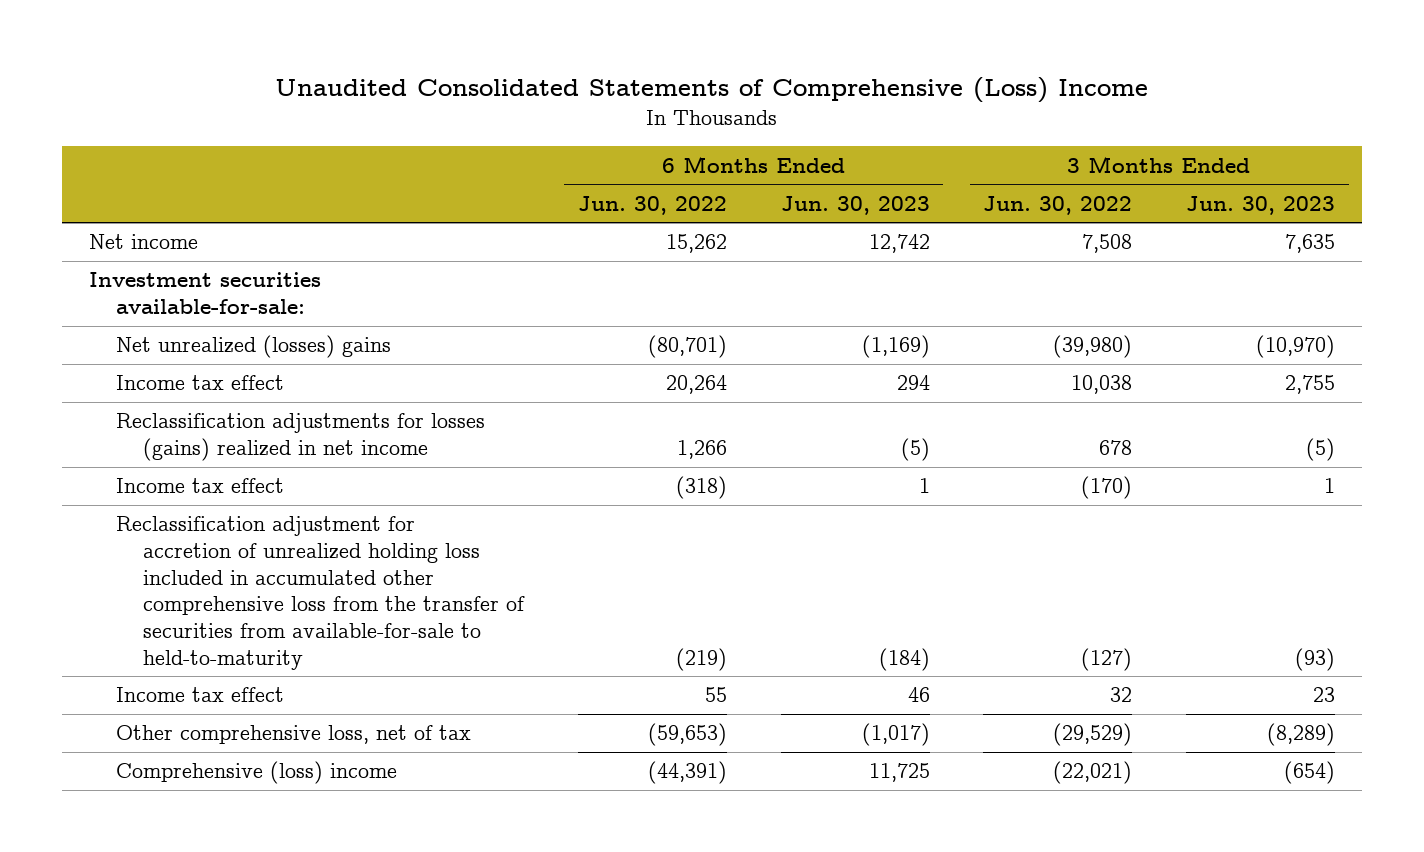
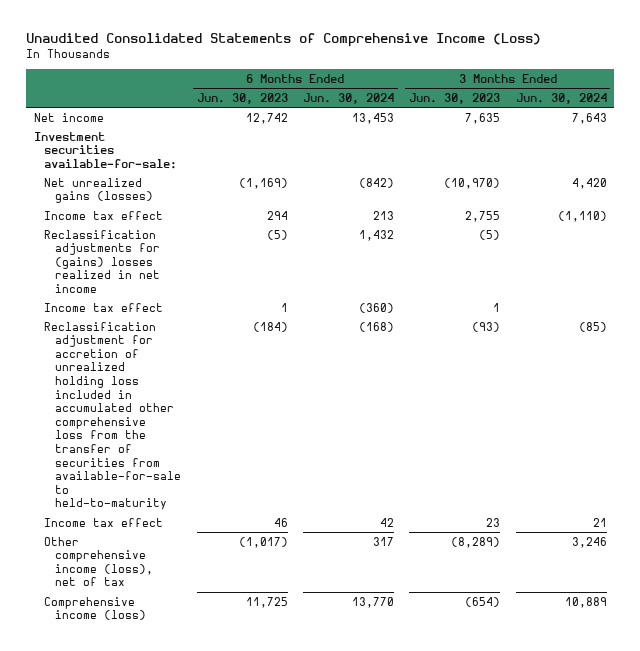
[275,76,1149,103] Unaudited Consolidated Statements of Comprehensive (Loss) Income -> [25,33,541,48] Unaudited Consolidated Statements of Comprehensive Income (Loss)
[577,195,727,215] Jun. 30, 2022 -> none
[983,195,1133,215] Jun. 30, 2022 -> none
none -> [302,92,394,104] Jun. 30, 2024
none -> [515,92,607,104] Jun. 30, 2024
[115,335,391,359] Net unrealized (losses) gains -> [44,177,154,204] Net unrealized gains (losses)
[115,413,485,462] Reclassification adjustments for losses (gains) realized in net income -> [44,229,161,294] Reclassification adjustments for (gains) losses realized in net income
[115,725,471,745] Other comprehensive loss, net of tax -> [44,536,154,587] Other comprehensive income (loss), net of tax
[115,761,397,785] Comprehensive (loss) income -> [44,596,147,621] Comprehensive income (loss)

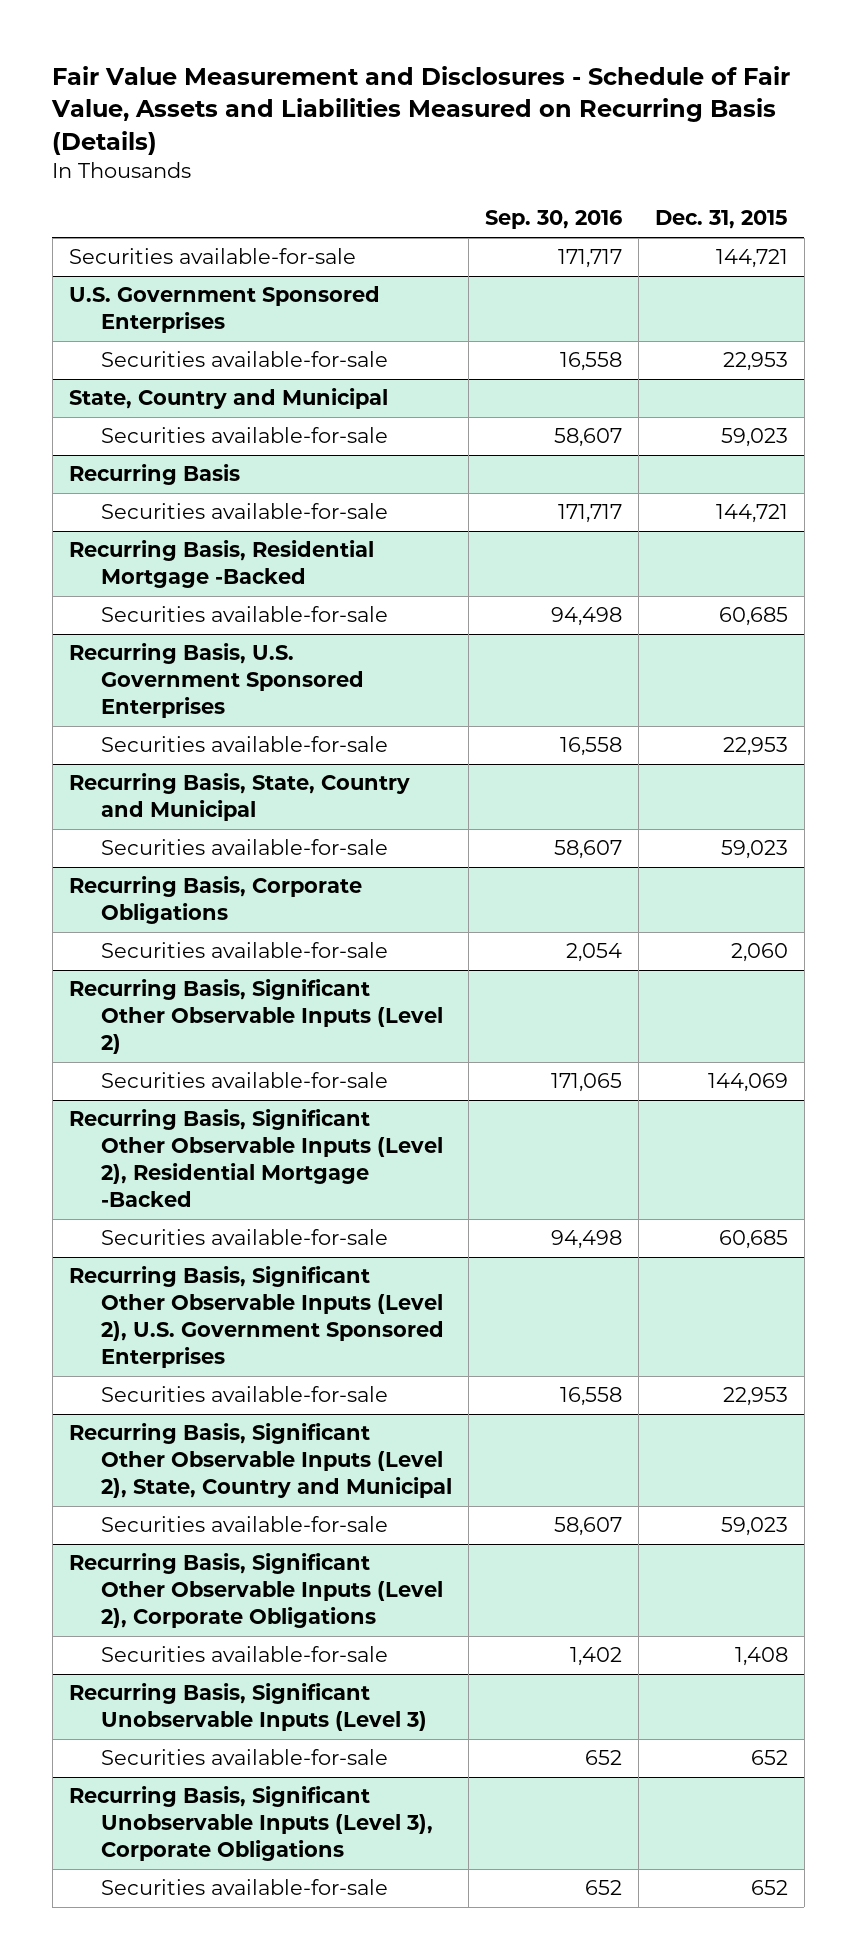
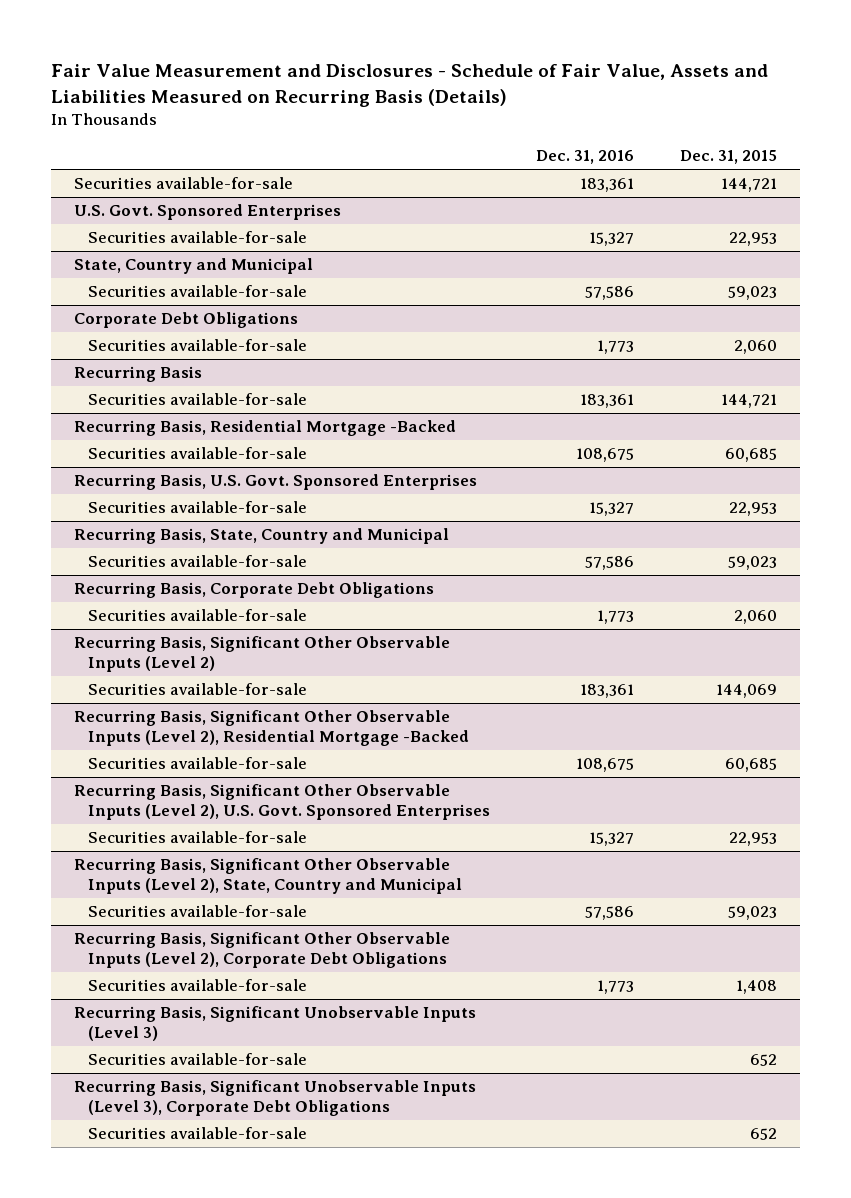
[485,210,623,230] Sep. 30, 2016 -> none
none -> [536,150,635,165] Dec. 31, 2016
[68,286,380,334] U.S. Government Sponsored Enterprises -> [74,204,342,221] U.S. Govt. Sponsored Enterprises
none -> [74,312,299,329] Corporate Debt Obligations
none -> [88,339,308,352] Securities available-for-sale
[68,643,365,719] Recurring Basis, U.S. Government Sponsored Enterprises -> [74,474,478,491] Recurring Basis, U.S. Govt. Sponsored Enterprises
[68,876,362,925] Recurring Basis, Corporate Obligations -> [74,582,435,599] Recurring Basis, Corporate Debt Obligations
[68,1266,445,1369] Recurring Basis, Significant Other Observable Inputs (Level 2), U.S. Government Sponsored Enterprises -> [74,784,491,820] Recurring Basis, Significant Other Observable Inputs (Level 2), U.S. Govt. Sponsored Enterprises
[68,1553,444,1629] Recurring Basis, Significant Other Observable Inputs (Level 2), Corporate Obligations -> [74,932,451,968] Recurring Basis, Significant Other Observable Inputs (Level 2), Corporate Debt Obligations
[68,1786,434,1862] Recurring Basis, Significant Unobservable Inputs (Level 3), Corporate Obligations -> [74,1080,477,1116] Recurring Basis, Significant Unobservable Inputs (Level 3), Corporate Debt Obligations

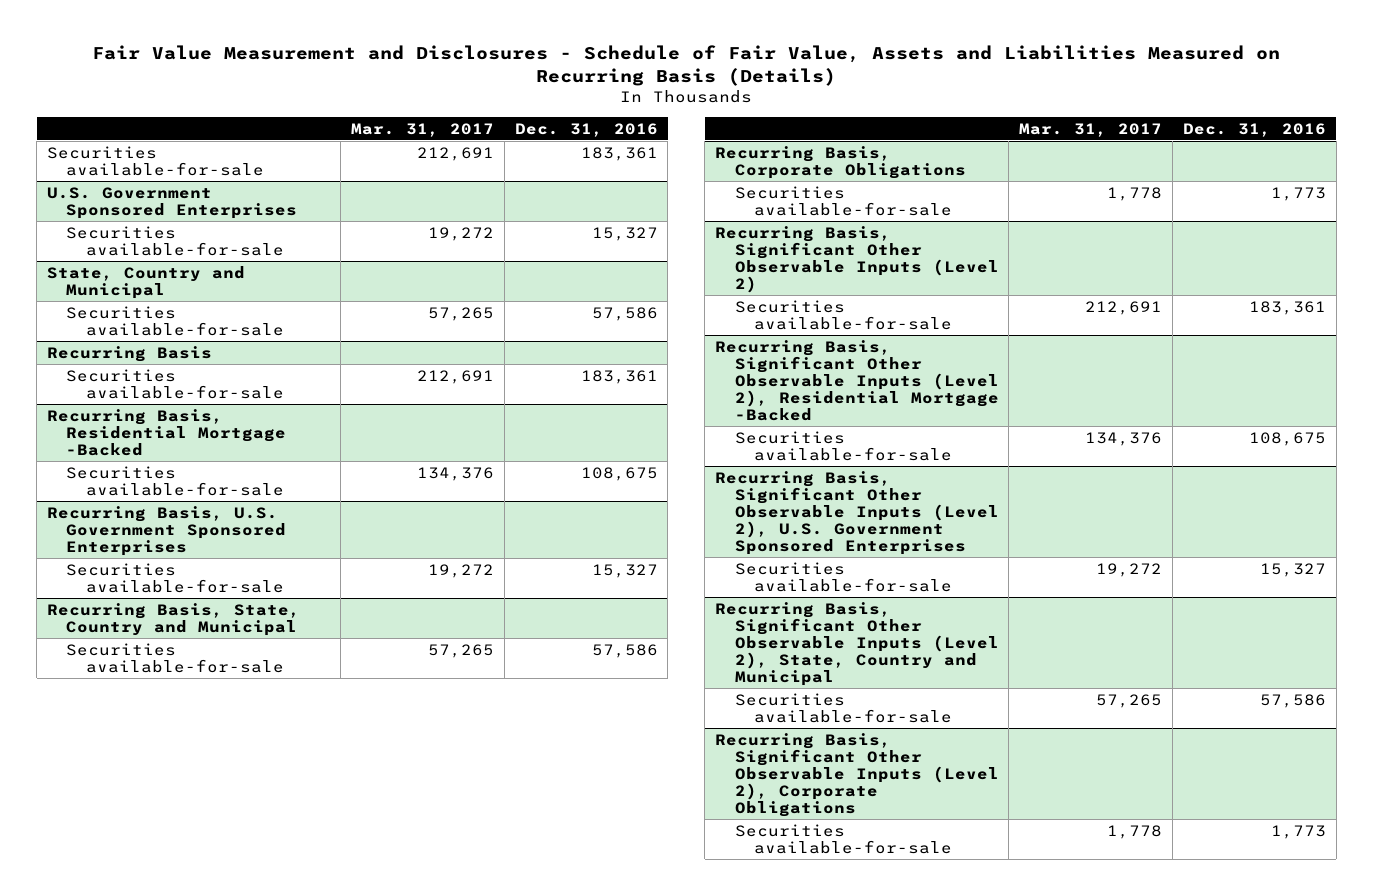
[680,150,778,165] Dec. 31, 2015 -> none
none -> [350,122,494,137] Mar. 31, 2017
[74,204,342,221] U.S. Govt. Sponsored Enterprises -> [46,186,298,219] U.S. Government Sponsored Enterprises
[74,312,299,329] Corporate Debt Obligations -> none
[88,339,308,352] Securities available-for-sale -> none
[74,474,478,491] Recurring Basis, U.S. Govt. Sponsored Enterprises -> [46,505,287,556] Recurring Basis, U.S. Government Sponsored Enterprises
[74,582,435,599] Recurring Basis, Corporate Debt Obligations -> [715,145,966,179] Recurring Basis, Corporate Obligations
[74,784,491,820] Recurring Basis, Significant Other Observable Inputs (Level 2), U.S. Govt. Sponsored Enterprises -> [715,470,999,555] Recurring Basis, Significant Other Observable Inputs (Level 2), U.S. Government Sponsored Enterprises
[74,932,451,968] Recurring Basis, Significant Other Observable Inputs (Level 2), Corporate Debt Obligations -> [715,732,999,817] Recurring Basis, Significant Other Observable Inputs (Level 2), Corporate Obligations
[74,1006,477,1041] Recurring Basis, Significant Unobservable Inputs (Level 3) -> none
[88,1053,308,1066] Securities available-for-sale -> none
[74,1080,477,1116] Recurring Basis, Significant Unobservable Inputs (Level 3), Corporate Debt Obligations -> none
[88,1127,308,1140] Securities available-for-sale -> none

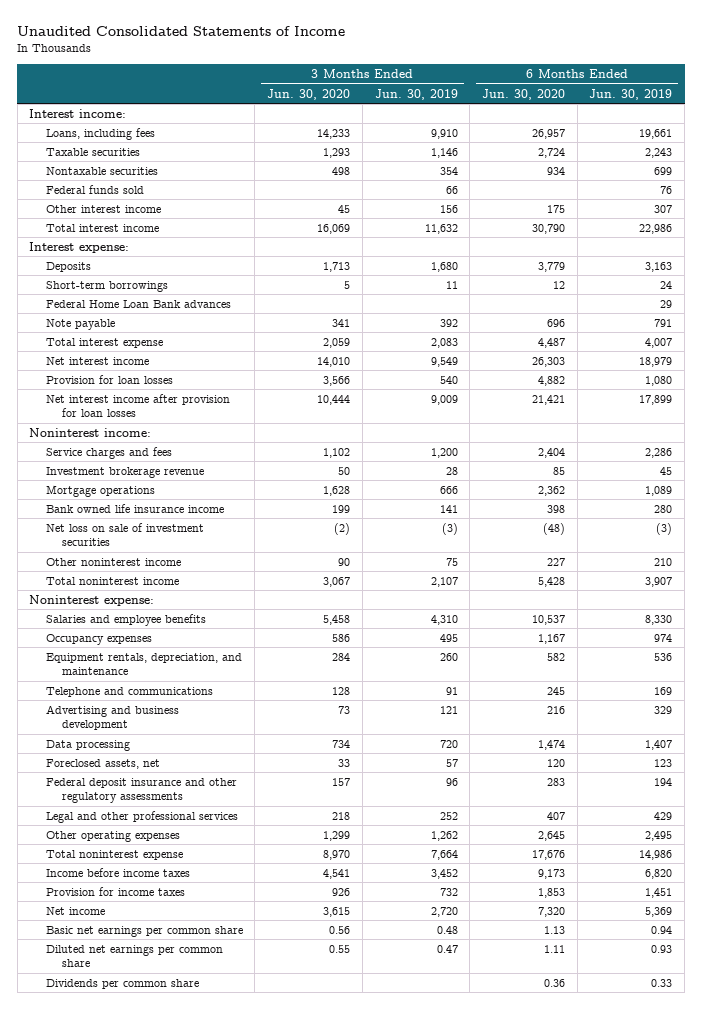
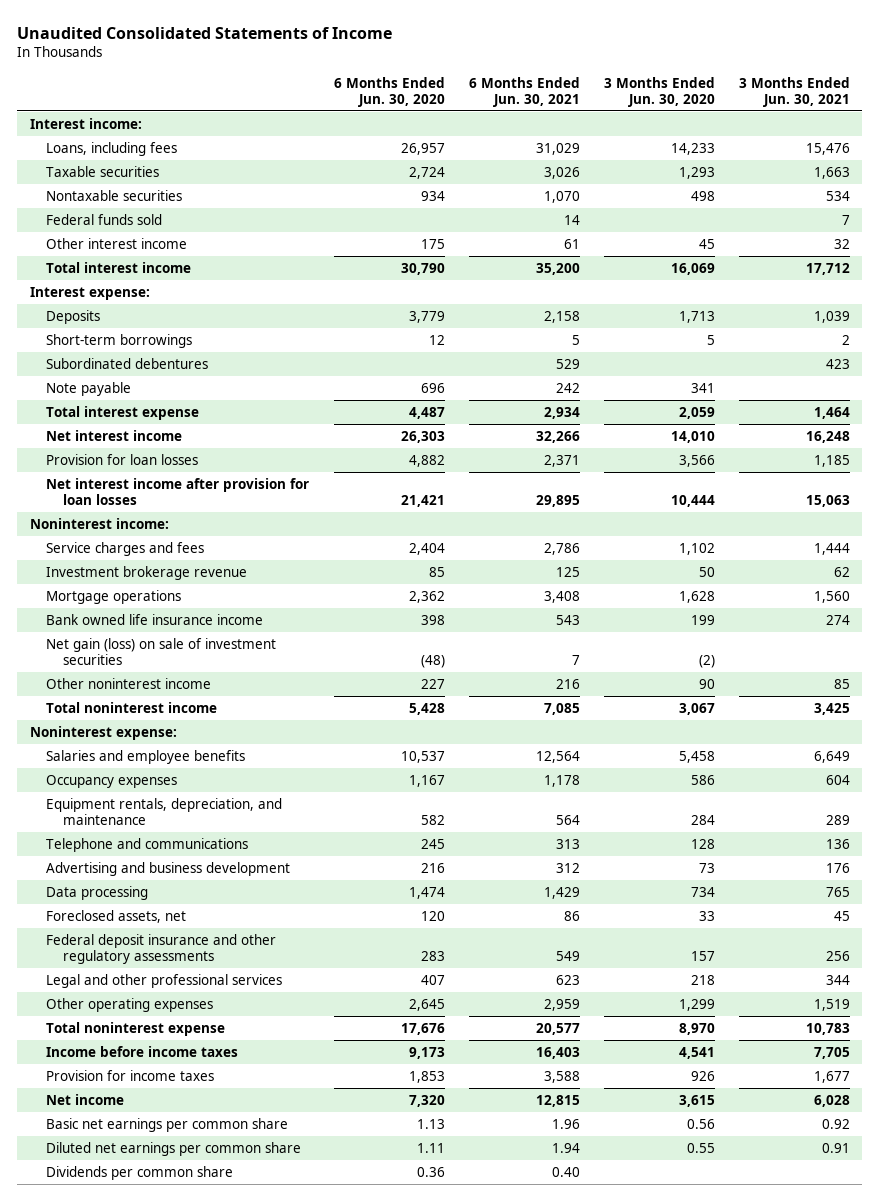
[374,88,458,100] Jun. 30, 2019 -> none
[589,88,673,100] Jun. 30, 2019 -> none
none -> [468,76,580,107] 6 Months Ended Jun. 30, 2021
none -> [739,76,851,107] 3 Months Ended Jun. 30, 2021
[45,299,231,308] Federal Home Loan Bank advances -> none
none -> [46,357,209,369] Subordinated debentures
[45,522,204,547] Net loss on sale of investment securities -> [46,637,277,665] Net gain (loss) on sale of investment securities

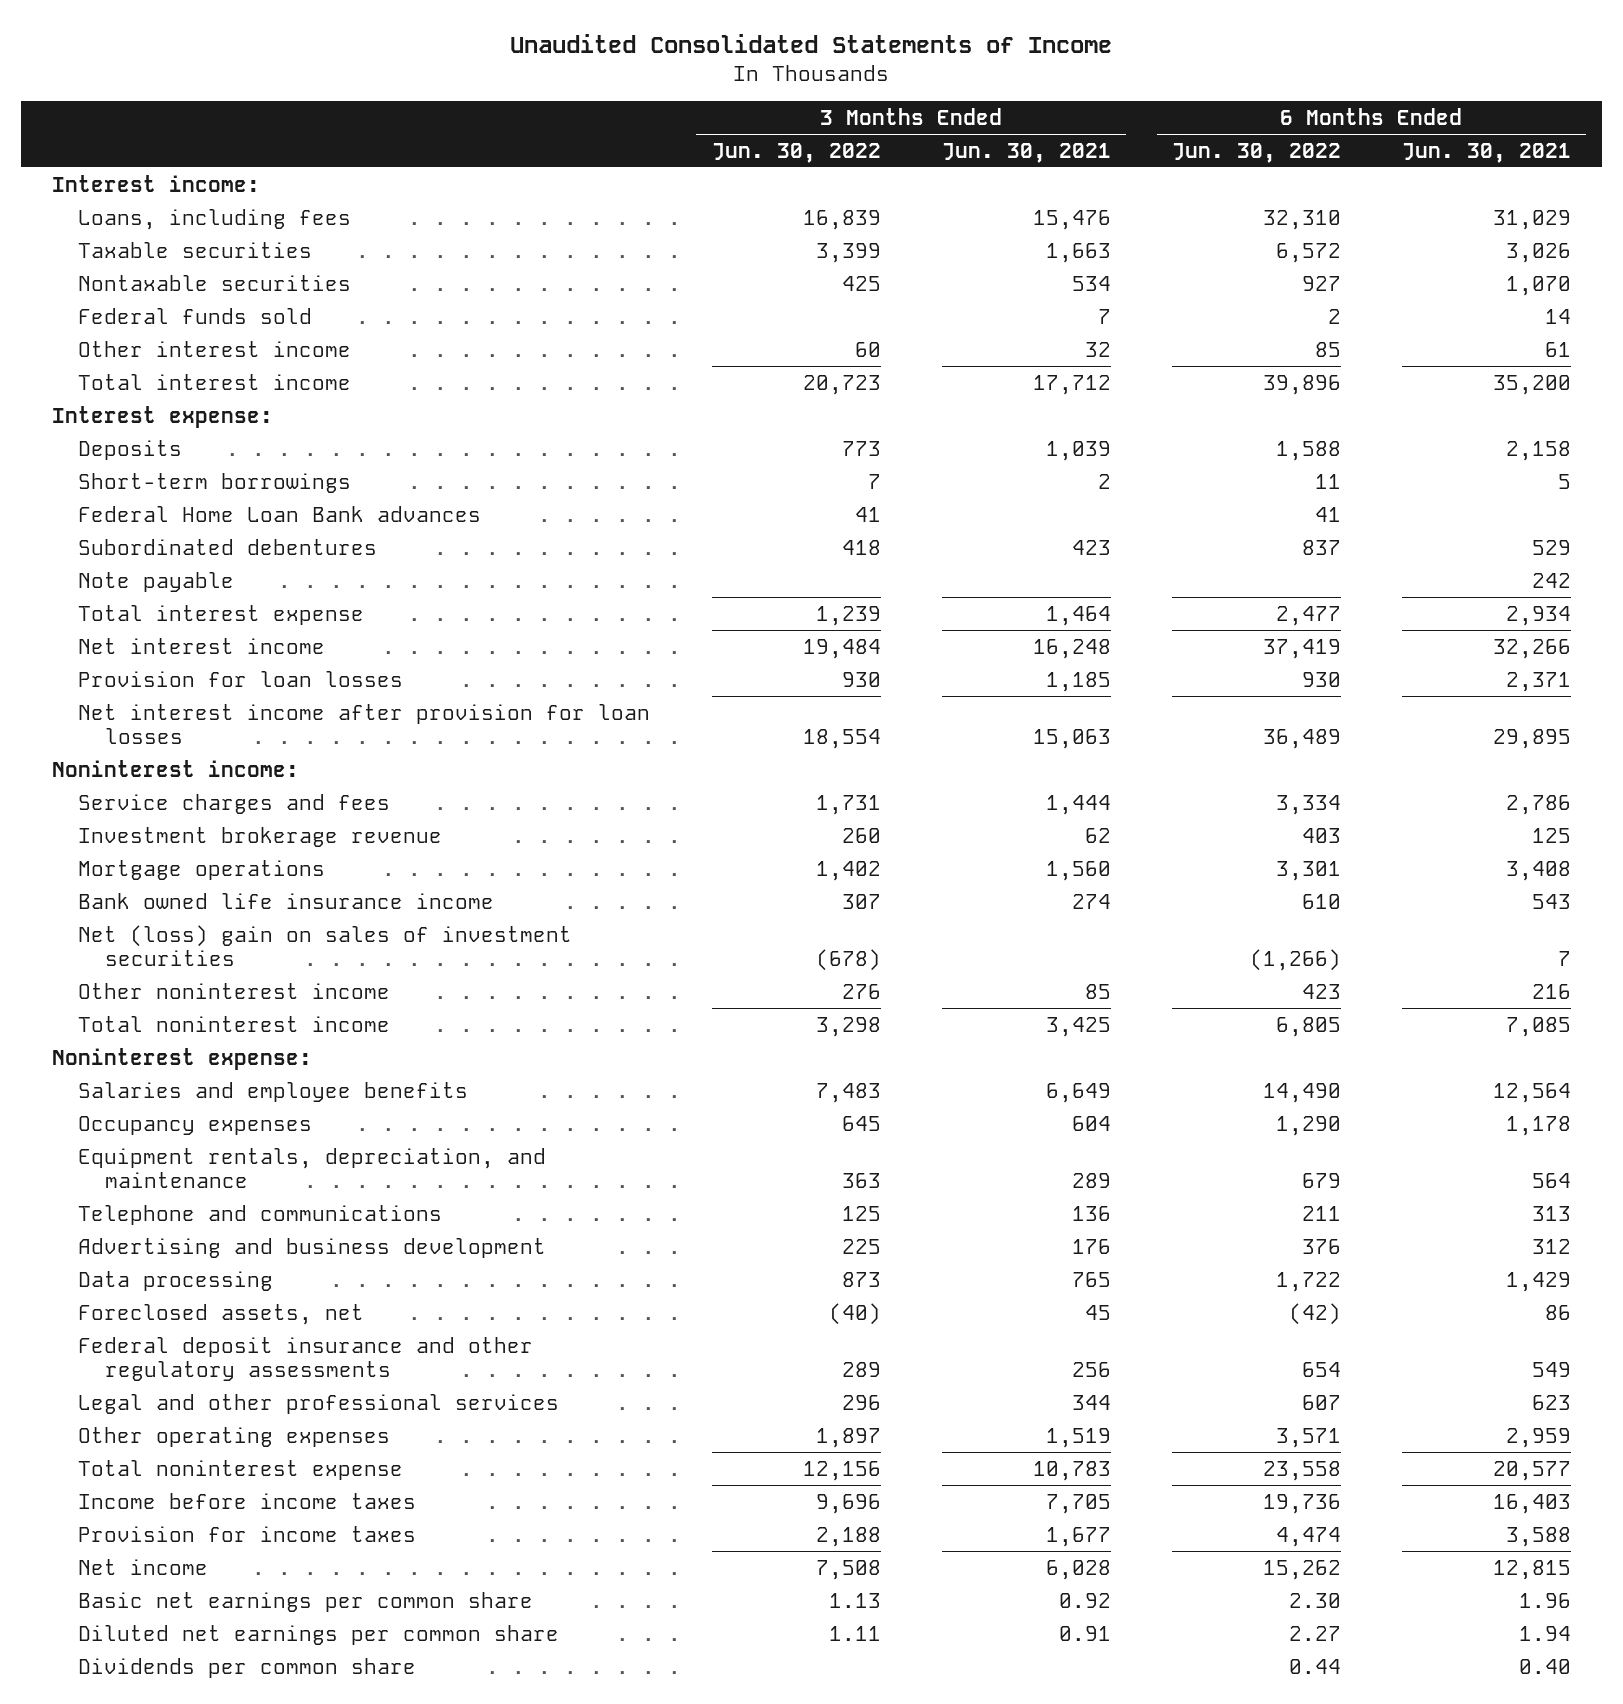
[333,76,445,107] 6 Months Ended Jun. 30, 2020 -> none
[604,76,716,107] 3 Months Ended Jun. 30, 2020 -> none
none -> [711,142,881,163] Jun. 30, 2022
none -> [1171,142,1341,163] Jun. 30, 2022
none -> [78,505,482,522] Federal Home Loan Bank advances
[46,637,277,665] Net gain (loss) on sale of investment securities -> [78,924,573,967] Net (loss) gain on sales of investment securities

